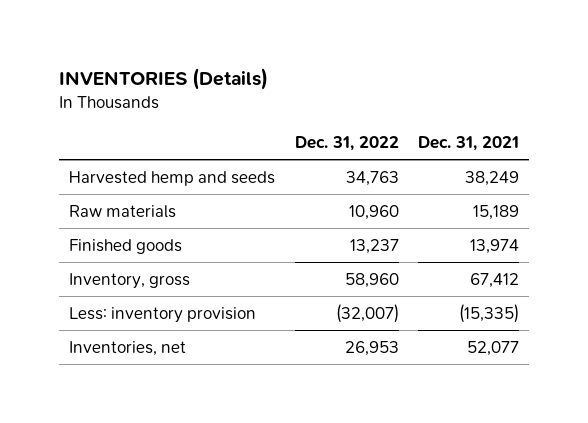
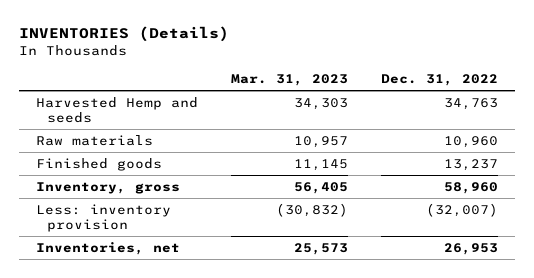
[418,136,520,152] Dec. 31, 2021 -> none
none -> [231,73,349,86] Mar. 31, 2023
[68,170,275,186] Harvested hemp and seeds -> [35,96,198,123] Harvested Hemp and seeds

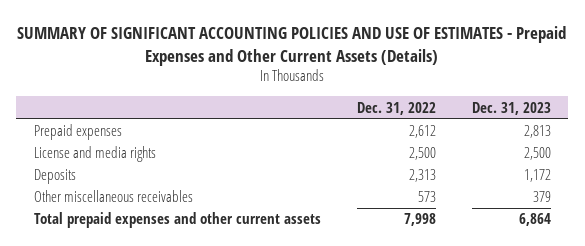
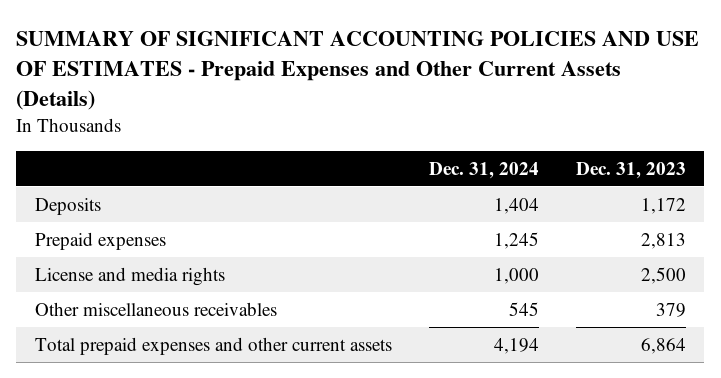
[356,101,436,115] Dec. 31, 2022 -> none
none -> [428,161,539,179] Dec. 31, 2024
[34,169,77,185] Deposits -> [34,197,101,215] Deposits

